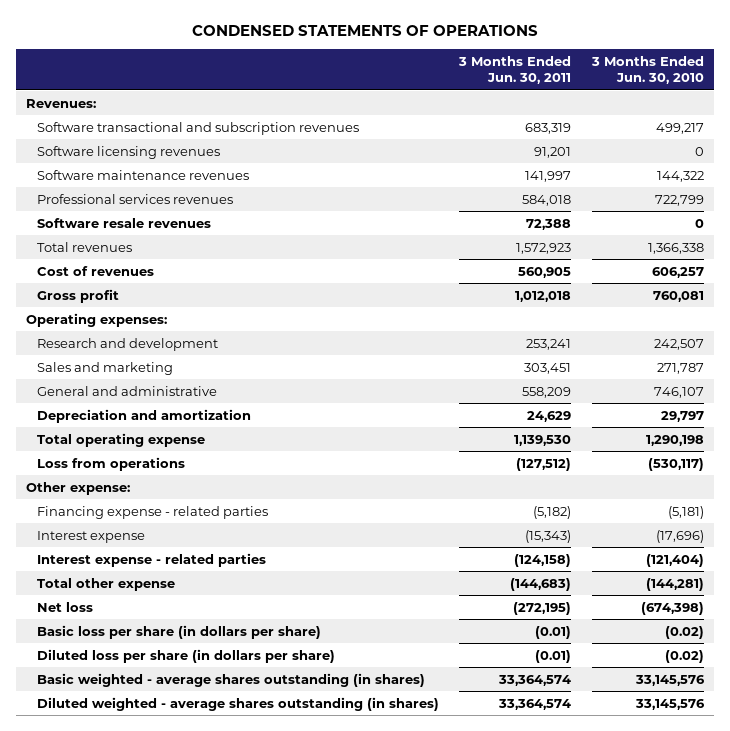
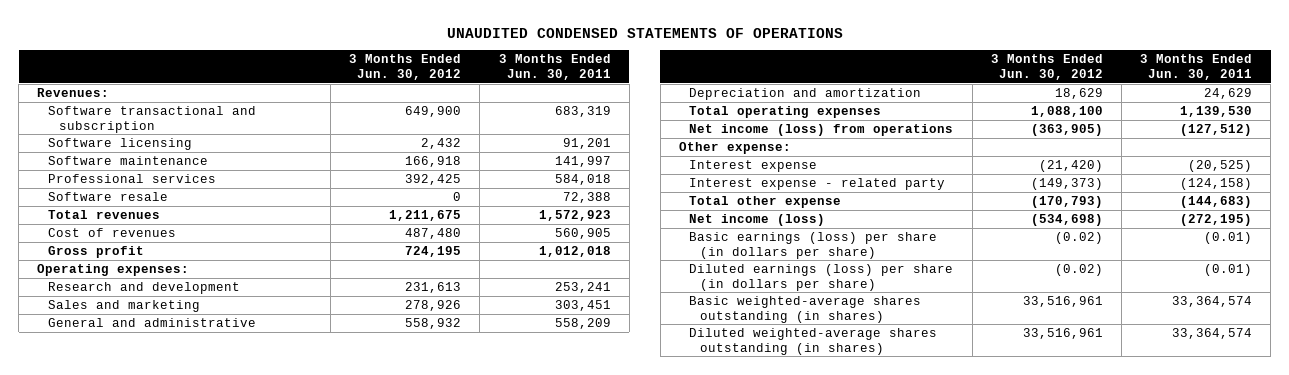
[192,25,539,37] CONDENSED STATEMENTS OF OPERATIONS -> [446,27,843,38] UNAUDITED CONDENSED STATEMENTS OF OPERATIONS
[590,55,704,84] 3 Months Ended Jun. 30, 2010 -> none
none -> [349,54,462,81] 3 Months Ended Jun. 30, 2012
[37,121,360,135] Software transactional and subscription revenues -> [47,105,256,133] Software transactional and subscription
[37,145,221,159] Software licensing revenues -> [47,137,192,150] Software licensing
[37,169,250,180] Software maintenance revenues -> [47,155,208,165] Software maintenance
[37,193,234,204] Professional services revenues -> [47,173,216,183] Professional services
[37,217,212,228] Software resale revenues -> [47,191,168,201] Software resale
[37,432,206,447] Total operating expense -> [689,105,882,118] Total operating expenses
[37,456,186,471] Loss from operations -> [689,123,954,136] Net income (loss) from operations
[37,505,269,519] Financing expense - related parties -> none
[525,529,572,543] (15,343) -> [1188,159,1253,172] (20,525)
[37,552,267,567] Interest expense - related parties -> [689,177,946,190] Interest expense - related party
[37,601,94,612] Net loss -> [689,213,826,226] Net income (loss)
[37,624,322,639] Basic loss per share (in dollars per share) -> [689,231,938,259] Basic earnings (loss) per share (in dollars per share)
[37,648,336,663] Diluted loss per share (in dollars per share) -> [689,263,954,291] Diluted earnings (loss) per share (in dollars per share)
[37,672,426,687] Basic weighted - average shares outstanding (in shares) -> [689,295,922,323] Basic weighted-average shares outstanding (in shares)
[37,696,440,711] Diluted weighted - average shares outstanding (in shares) -> [689,327,938,355] Diluted weighted-average shares outstanding (in shares)

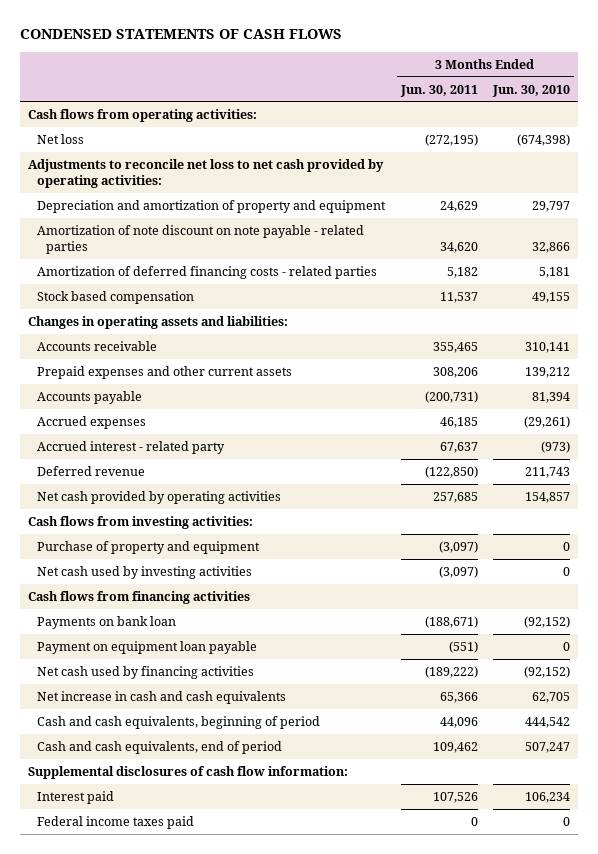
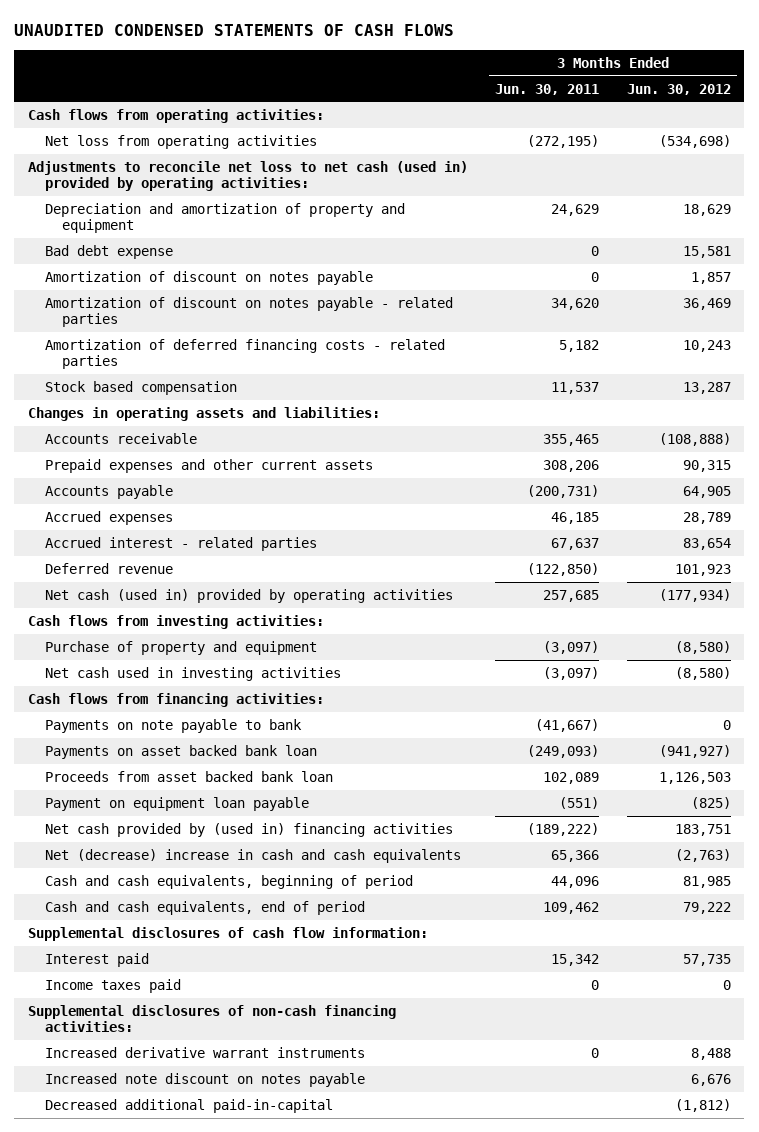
[19,29,342,40] CONDENSED STATEMENTS OF CASH FLOWS -> [14,24,455,37] UNAUDITED CONDENSED STATEMENTS OF CASH FLOWS
[492,84,571,97] Jun. 30, 2010 -> none
none -> [626,83,731,95] Jun. 30, 2012
[36,133,84,144] Net loss -> [44,134,317,149] Net loss from operating activities
[27,158,384,188] Adjustments to reconcile net loss to net cash provided by operating activities: -> [28,160,469,192] Adjustments to reconcile net loss to net cash (used in) provided by operating activities:
none -> [44,244,173,259] Bad debt expense
none -> [44,270,373,285] Amortization of discount on notes payable
[36,224,364,254] Amortization of note discount on note payable - related parties -> [44,296,453,328] Amortization of discount on notes payable - related parties
[36,440,225,454] Accrued interest - related party -> [44,536,317,551] Accrued interest - related parties
[36,490,281,504] Net cash provided by operating activities -> [44,588,453,603] Net cash (used in) provided by operating activities
[36,565,252,579] Net cash used by investing activities -> [44,666,341,681] Net cash used in investing activities
[27,590,250,604] Cash flows from financing activities -> [28,692,325,707] Cash flows from financing activities:
none -> [44,718,302,733] Payments on note payable to bank
[36,615,176,629] Payments on bank loan -> [44,744,317,759] Payments on asset backed bank loan
[424,615,478,628] (188,671) -> [527,744,600,758] (249,093)
none -> [44,770,333,782] Proceeds from asset backed bank loan
[36,665,254,679] Net cash used by financing activities -> [44,822,453,837] Net cash provided by (used in) financing activities
[36,690,286,704] Net increase in cash and cash equivalents -> [44,848,461,863] Net (decrease) increase in cash and cash equivalents
[432,791,478,803] 107,526 -> [551,953,600,966] 15,342
[36,815,194,829] Federal income taxes paid -> [44,978,181,993] Income taxes paid
none -> [28,1004,397,1033] Supplemental disclosures of non-cash financing activities:
none -> [44,1046,365,1058] Increased derivative warrant instruments
none -> [44,1072,365,1087] Increased note discount on notes payable
none -> [44,1098,333,1113] Decreased additional paid-in-capital

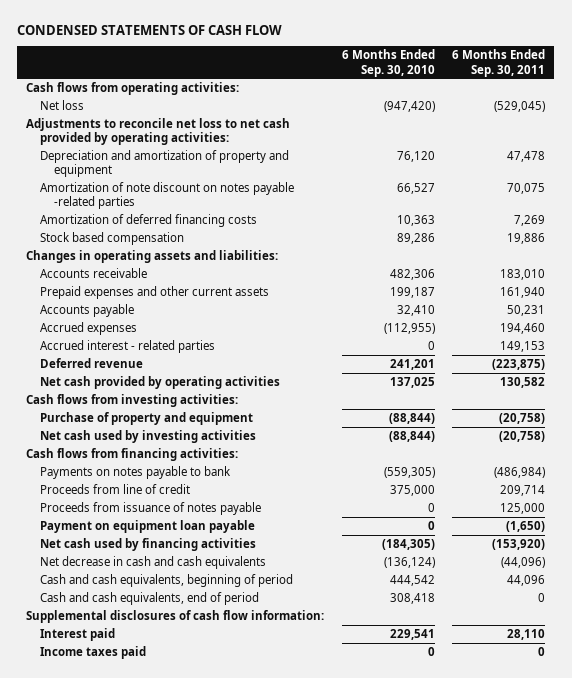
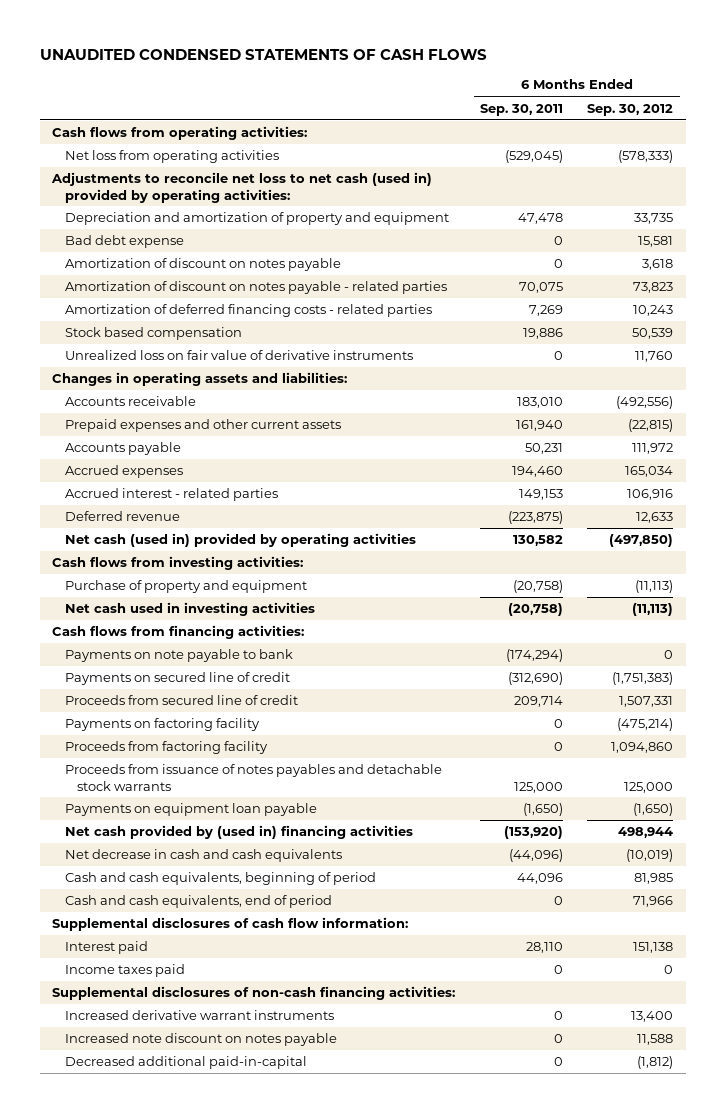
[17,24,283,35] CONDENSED STATEMENTS OF CASH FLOW -> [40,49,488,61] UNAUDITED CONDENSED STATEMENTS OF CASH FLOWS
[341,49,435,77] 6 Months Ended Sep. 30, 2010 -> none
none -> [587,103,674,116] Sep. 30, 2012
[39,99,84,110] Net loss -> [64,150,279,164] Net loss from operating activities
[26,117,291,146] Adjustments to reconcile net loss to net cash provided by operating activities: -> [51,172,433,203] Adjustments to reconcile net loss to net cash (used in) provided by operating activities:
none -> [64,235,184,249] Bad debt expense
none -> [64,258,341,272] Amortization of discount on notes payable
[39,181,294,210] Amortization of note discount on notes payable -related parties -> [64,281,447,295] Amortization of discount on notes payable - related parties
[39,213,257,227] Amortization of deferred financing costs -> [64,304,432,318] Amortization of deferred financing costs - related parties
none -> [64,350,413,361] Unrealized loss on fair value of derivative instruments
[39,375,280,389] Net cash provided by operating activities -> [64,533,416,548] Net cash (used in) provided by operating activities
[39,429,256,443] Net cash used by investing activities -> [64,602,315,617] Net cash used in investing activities
[39,465,231,479] Payments on notes payable to bank -> [64,649,293,663] Payments on note payable to bank
[494,466,546,478] (486,984) -> [505,649,563,663] (174,294)
none -> [64,672,290,686] Payments on secured line of credit
[39,483,190,494] Proceeds from line of credit -> [64,695,298,706] Proceeds from secured line of credit
none -> [64,718,260,732] Payments on factoring facility
none -> [64,741,268,755] Proceeds from factoring facility
[39,501,261,515] Proceeds from issuance of notes payable -> [64,764,442,791] Proceeds from issuance of notes payables and detachable stock warrants
[39,519,255,533] Payment on equipment loan payable -> [64,803,317,817] Payments on equipment loan payable
[39,537,256,551] Net cash used by financing activities -> [64,825,413,840] Net cash provided by (used in) financing activities
none -> [52,986,456,1001] Supplemental disclosures of non-cash financing activities:
none -> [64,1010,334,1021] Increased derivative warrant instruments
none -> [64,1033,337,1047] Increased note discount on notes payable
none -> [64,1056,307,1070] Decreased additional paid-in-capital

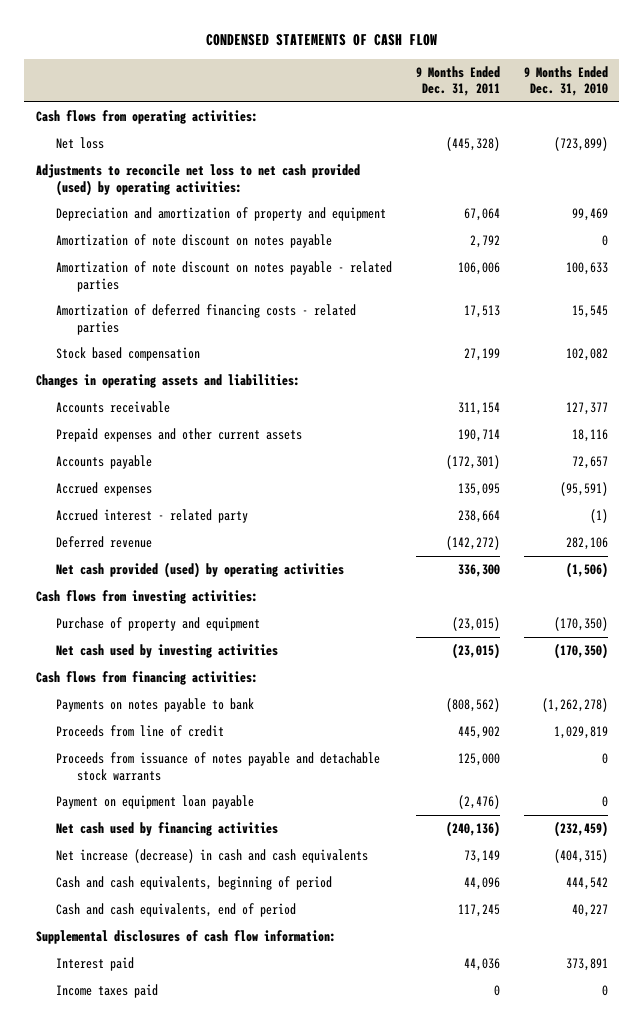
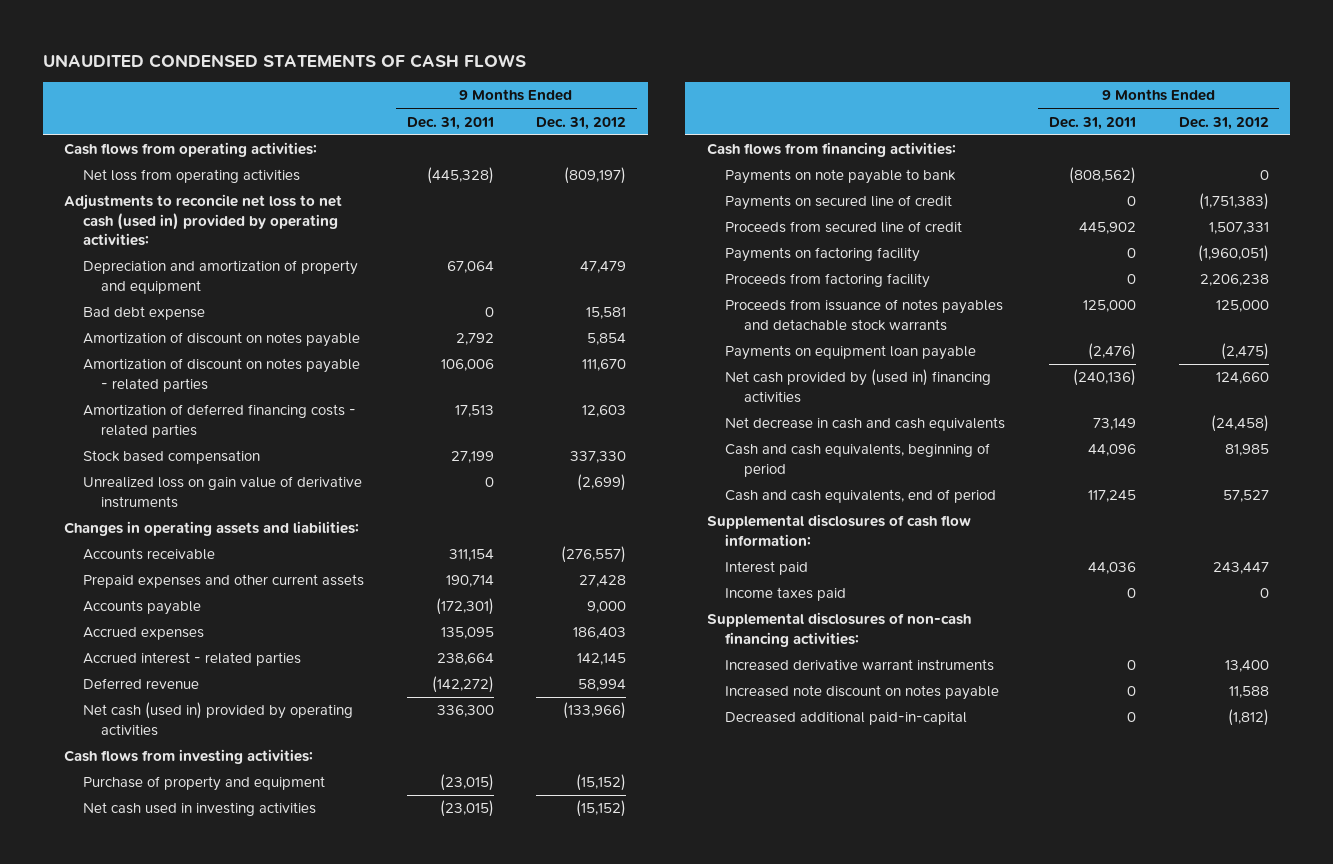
[205,33,437,46] CONDENSED STATEMENTS OF CASH FLOW -> [43,53,527,68] UNAUDITED CONDENSED STATEMENTS OF CASH FLOWS
[523,65,608,97] 9 Months Ended Dec. 31, 2010 -> none
none -> [536,116,627,130] Dec. 31, 2012
[56,137,105,150] Net loss -> [82,169,300,184] Net loss from operating activities
[35,164,360,196] Adjustments to reconcile net loss to net cash provided (used) by operating activities: -> [64,194,343,247] Adjustments to reconcile net loss to net cash (used in) provided by operating activities:
none -> [82,306,205,321] Bad debt expense
[56,234,333,249] Amortization of note discount on notes payable -> [82,332,360,348] Amortization of discount on notes payable
[56,261,393,292] Amortization of note discount on notes payable - related parties -> [82,358,360,392] Amortization of discount on notes payable - related parties
none -> [82,476,362,508] Unrealized loss on gain value of derivative instruments
[56,509,249,524] Accrued interest - related party -> [82,652,301,667] Accrued interest - related parties
[56,562,345,579] Net cash provided (used) by operating activities -> [82,702,353,736] Net cash (used in) provided by operating activities
[56,644,279,659] Net cash used by investing activities -> [82,802,316,817] Net cash used in investing activities
[56,698,255,713] Payments on notes payable to bank -> [725,169,957,185] Payments on note payable to bank
none -> [725,195,953,211] Payments on secured line of credit
[56,725,225,738] Proceeds from line of credit -> [725,221,963,234] Proceeds from secured line of credit
none -> [725,247,921,263] Payments on factoring facility
none -> [725,273,931,289] Proceeds from factoring facility
[56,752,381,781] Proceeds from issuance of notes payable and detachable stock warrants -> [725,299,1004,331] Proceeds from issuance of notes payables and detachable stock warrants
[56,795,255,810] Payment on equipment loan payable -> [725,345,977,361] Payments on equipment loan payable
[56,822,279,837] Net cash used by financing activities -> [725,369,992,403] Net cash provided by (used in) financing activities
[56,849,369,864] Net increase (decrease) in cash and cash equivalents -> [725,417,1006,432] Net decrease in cash and cash equivalents
none -> [706,612,971,647] Supplemental disclosures of non-cash financing activities:
none -> [725,659,995,672] Increased derivative warrant instruments
none -> [725,685,1000,701] Increased note discount on notes payable
none -> [725,711,968,726] Decreased additional paid-in-capital

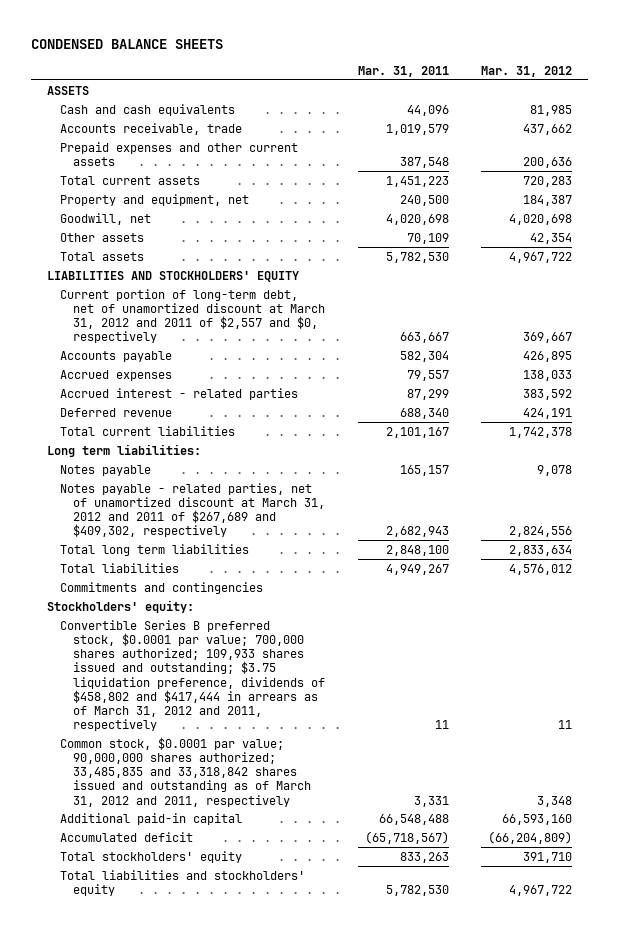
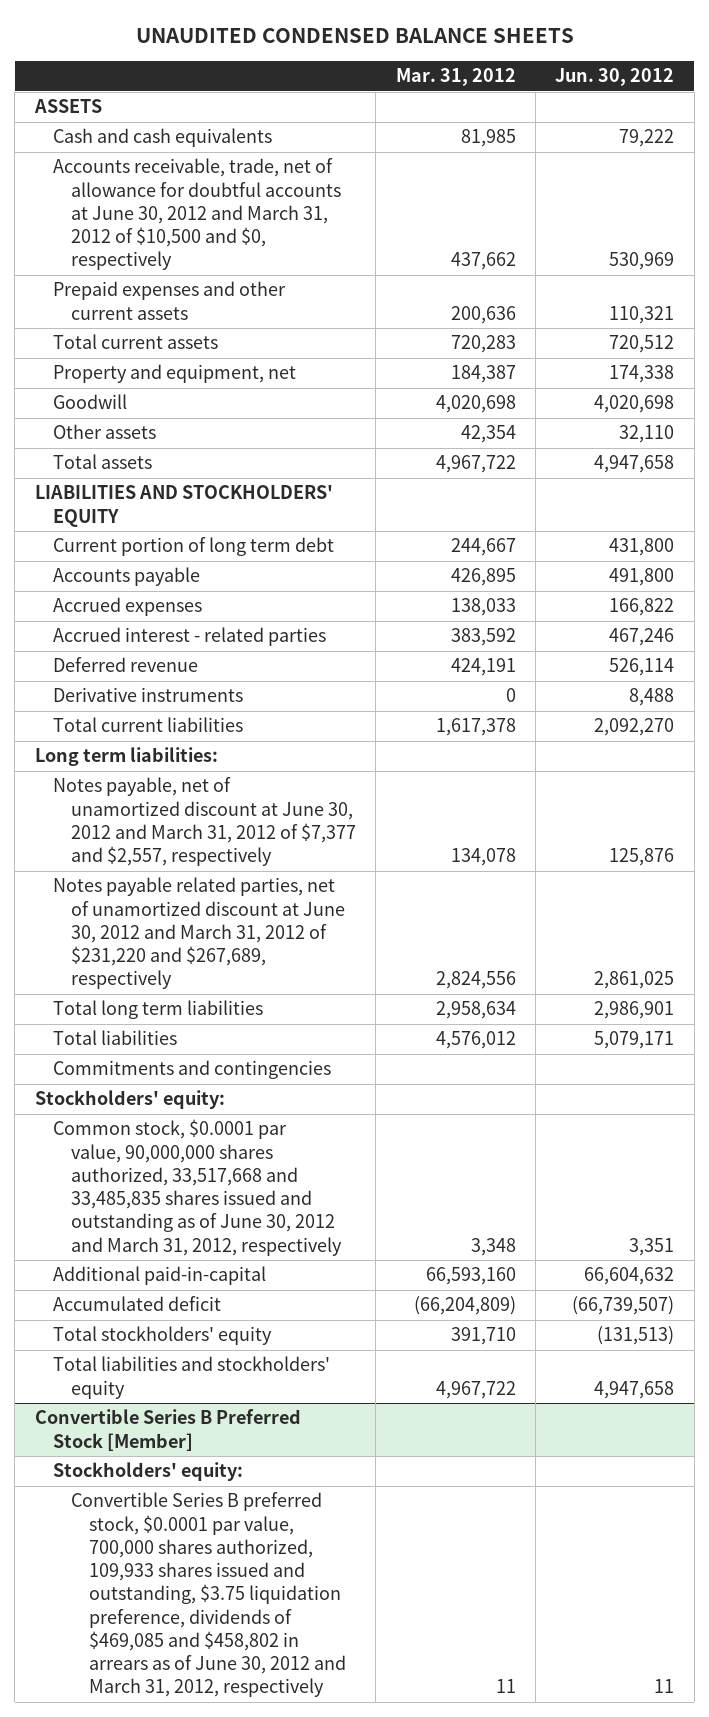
[30,39,223,50] CONDENSED BALANCE SHEETS -> [135,27,574,43] UNAUDITED CONDENSED BALANCE SHEETS
[357,65,449,77] Mar. 31, 2011 -> none
none -> [555,68,675,87] Jun. 30, 2012
[59,122,242,135] Accounts receivable, trade -> [52,158,342,271] Accounts receivable, trade, net of allowance for doubtful accounts at June 30, 2012 and March 31, 2012 of $10,500 and $0, respectively
[59,212,151,225] Goodwill, net -> [52,394,127,410] Goodwill
[59,288,326,344] Current portion of long-term debt, net of unamortized discount at March 31, 2012 and 2011 of $2,557 and $0, respectively -> [52,537,334,557] Current portion of long term debt
[522,332,572,344] 369,667 -> [450,538,516,557] 244,667
none -> [52,687,243,703] Derivative instruments
[508,426,572,438] 1,742,378 -> [435,718,516,737] 1,617,378
[59,464,151,476] Notes payable -> none
none -> [52,777,357,867] Notes payable, net of unamortized discount at June 30, 2012 and March 31, 2012 of $7,377 and $2,557, respectively
[59,482,326,538] Notes payable - related parties, net of unamortized discount at March 31, 2012 and 2011 of $267,689 and $409,302, respectively -> [52,877,346,990] Notes payable related parties, net of unamortized discount at June 30, 2012 and March 31, 2012 of $231,220 and $267,689, respectively
[508,544,572,556] 2,833,634 -> [435,1001,516,1020] 2,958,634
[59,619,326,732] Convertible Series B preferred stock, $0.0001 par value; 700,000 shares authorized; 109,933 shares issued and outstanding; $3.75 liquidation preference, dividends of $458,802 and $417,444 in arrears as of March 31, 2012 and 2011, respectively -> none
[59,736,312,807] Common stock, $0.0001 par value; 90,000,000 shares authorized; 33,485,835 and 33,318,842 shares issued and outstanding as of March 31, 2012 and 2011, respectively -> [52,1119,343,1256] Common stock, $0.0001 par value, 90,000,000 shares authorized, 33,517,668 and 33,485,835 shares issued and outstanding as of June 30, 2012 and March 31, 2012, respectively
[59,812,242,825] Additional paid-in capital -> [52,1266,266,1286] Additional paid-in-capital
none -> [34,1409,301,1451] Convertible Series B Preferred Stock [Member]
none -> [52,1462,243,1482] Stockholders' equity:
none -> [71,1492,347,1698] Convertible Series B preferred stock, $0.0001 par value, 700,000 shares authorized, 109,933 shares issued and outstanding, $3.75 liquidation preference, dividends of $469,085 and $458,802 in arrears as of June 30, 2012 and March 31, 2012, respectively

